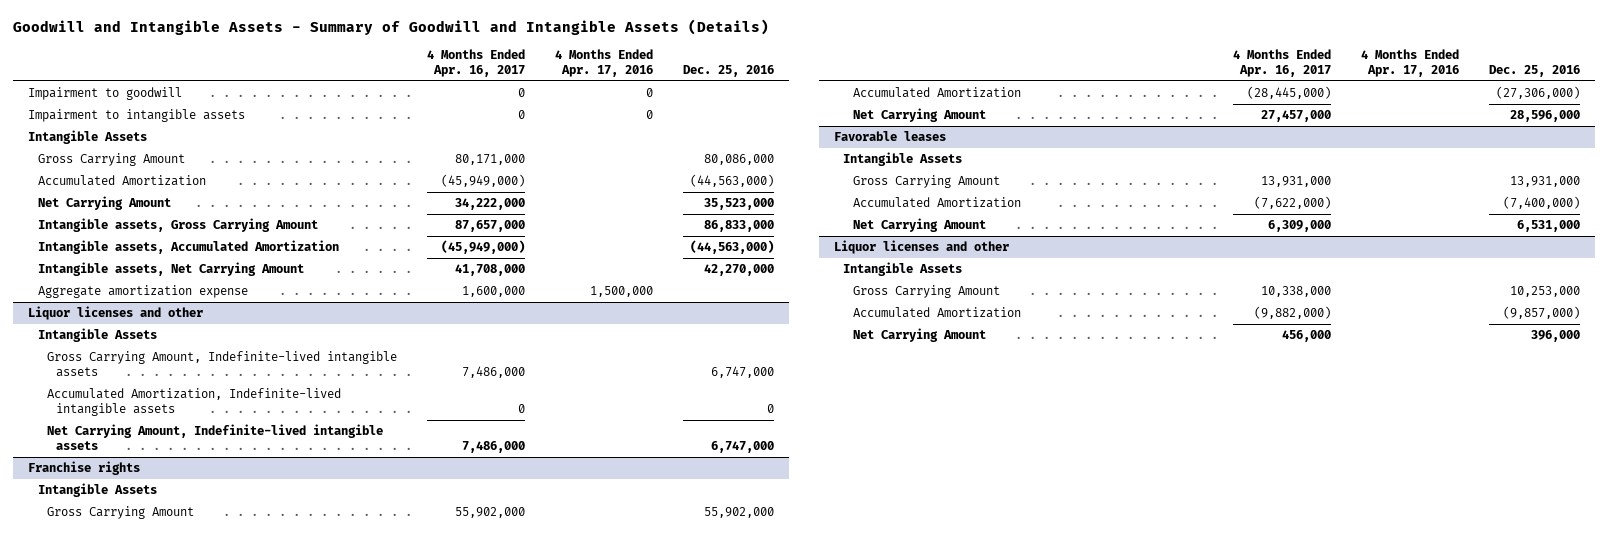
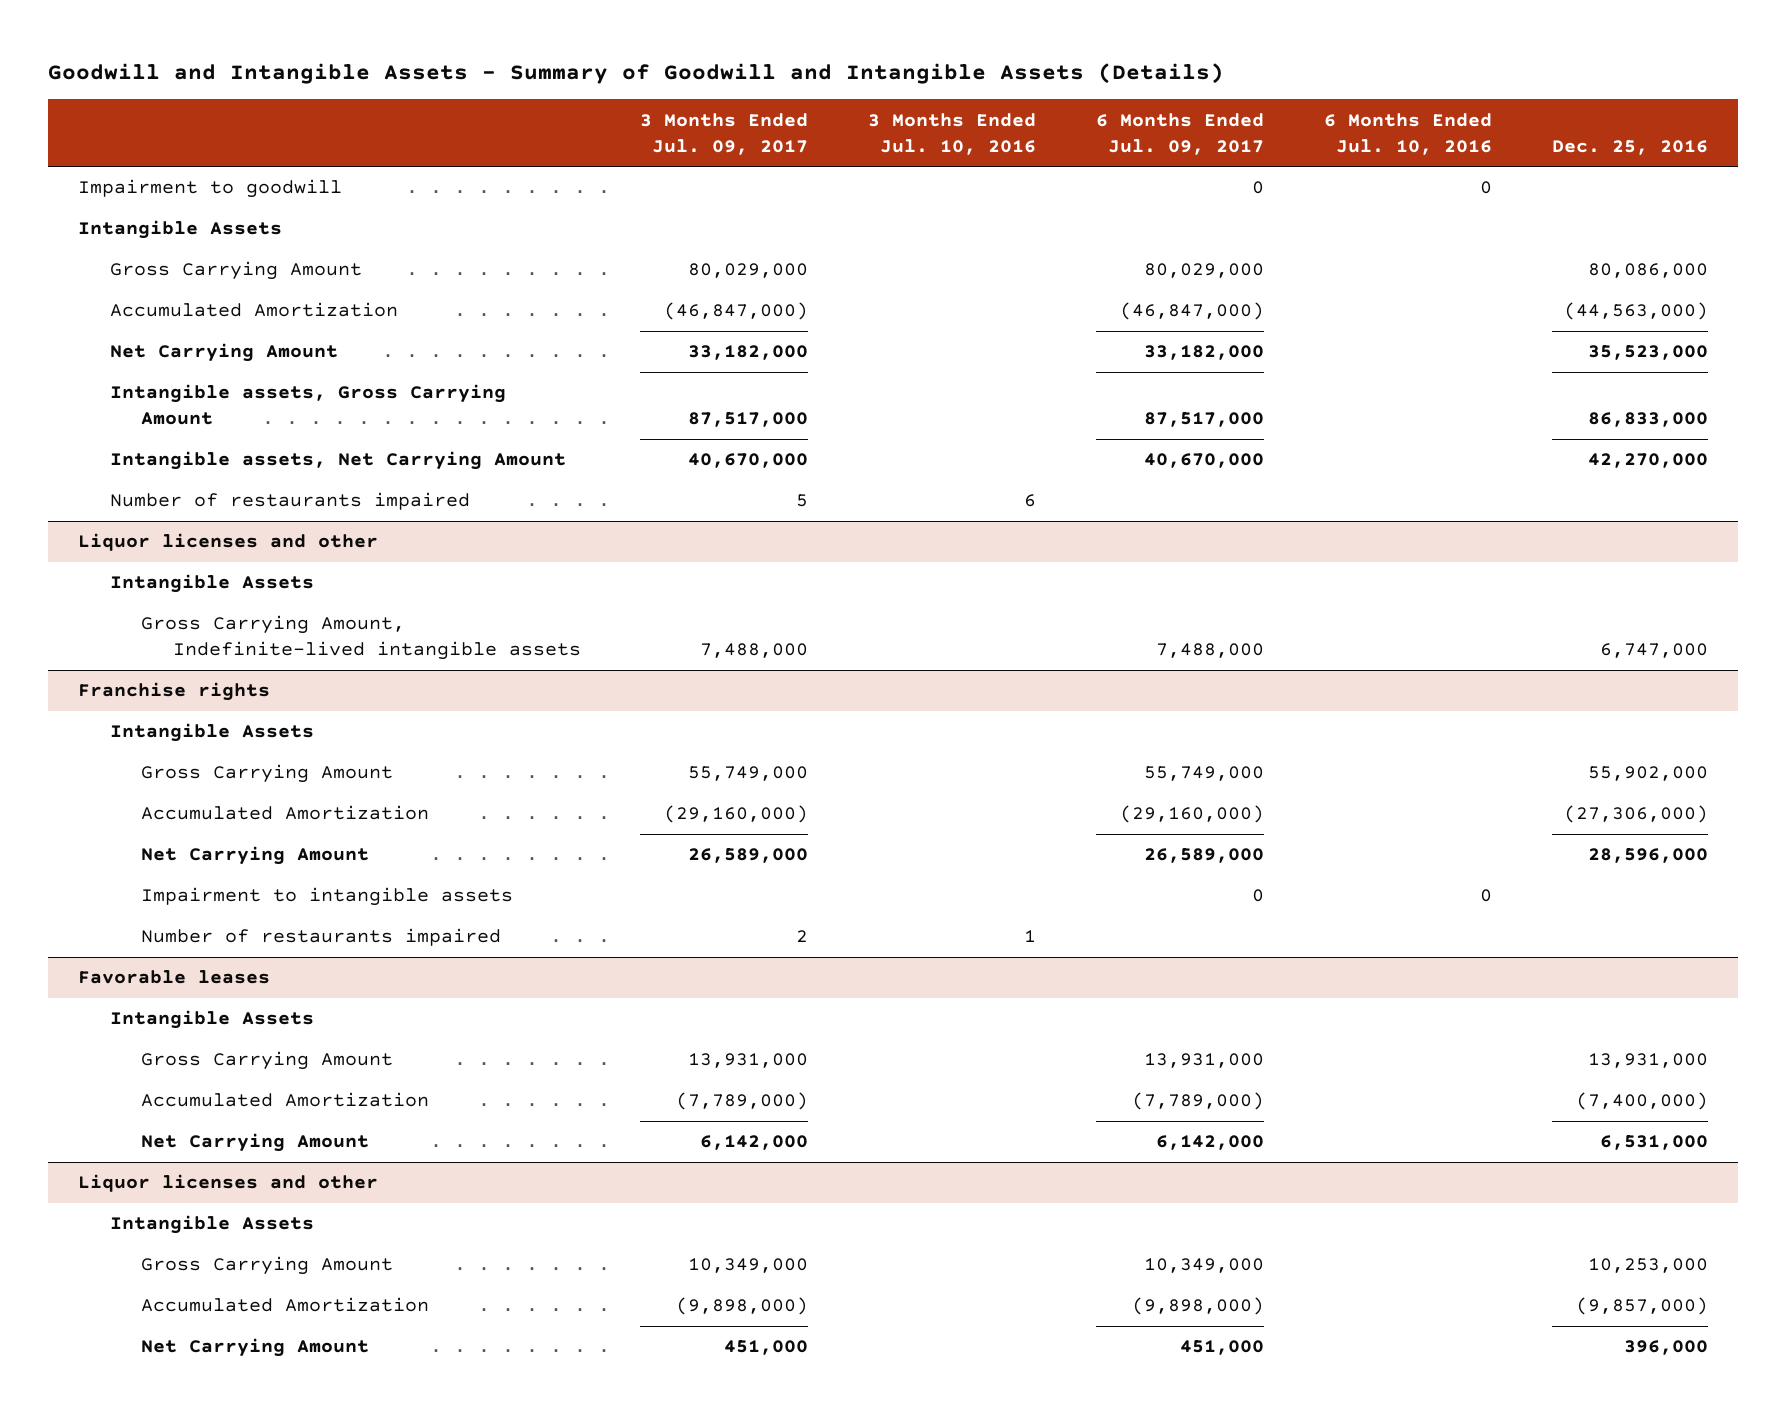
[426,49,525,78] 4 Months Ended Apr. 16, 2017 -> none
[555,49,654,78] 4 Months Ended Apr. 17, 2016 -> none
none -> [640,112,809,155] 3 Months Ended Jul. 09, 2017
none -> [868,112,1037,155] 3 Months Ended Jul. 10, 2016
none -> [1096,112,1265,155] 6 Months Ended Jul. 09, 2017
none -> [1324,112,1493,155] 6 Months Ended Jul. 10, 2016
[28,109,246,123] Impairment to intangible assets -> none
[37,240,339,255] Intangible assets, Accumulated Amortization -> none
[37,285,248,299] Aggregate amortization expense -> none
none -> [109,492,470,511] Number of restaurants impaired
[46,388,341,417] Accumulated Amortization, Indefinite-lived intangible assets -> none
[46,424,383,451] Net Carrying Amount, Indefinite-lived intangible assets -> none
none -> [141,887,514,907] Impairment to intangible assets
none -> [141,928,502,947] Number of restaurants impaired

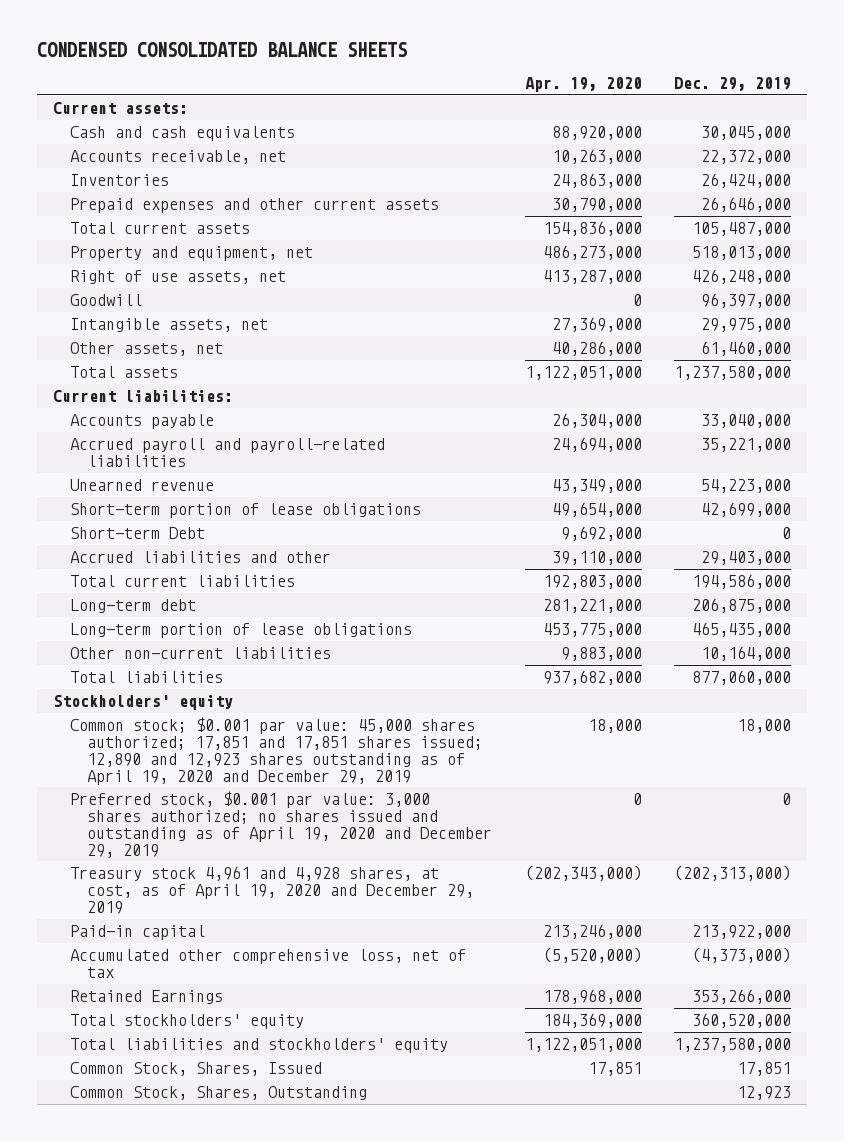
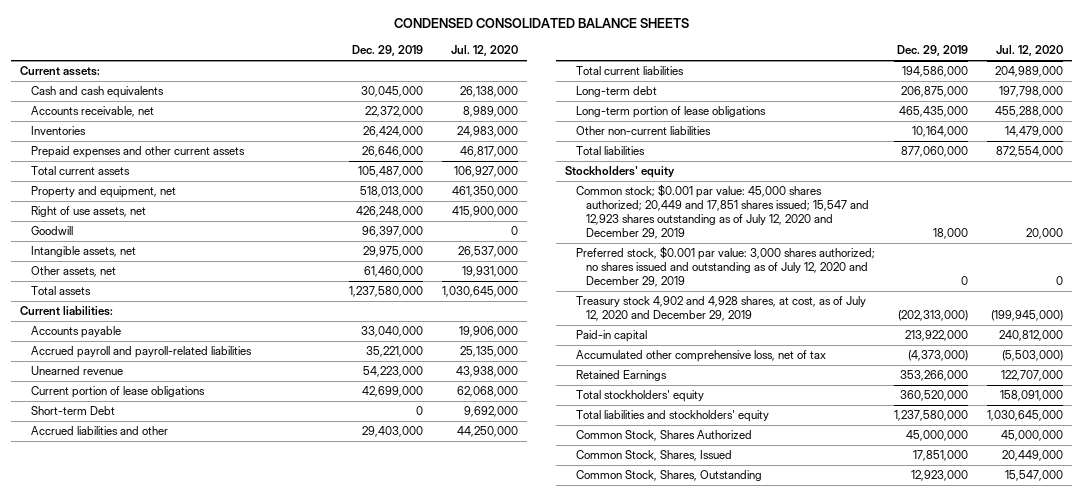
[524,76,642,92] Apr. 19, 2020 -> none
none -> [450,45,518,57] Jul. 12, 2020
[70,503,422,519] Short-term portion of lease obligations -> [30,386,205,399] Current portion of lease obligations
[70,717,484,785] Common stock; $0.001 par value: 45,000 shares authorized; 17,851 and 17,851 shares issued; 12,890 and 12,923 shares outstanding as of April 19, 2020 and December 29, 2019 -> [575,184,870,240] Common stock; $0.001 par value: 45,000 shares authorized; 20,449 and 17,851 shares issued; 15,547 and 12,923 shares outstanding as of July 12, 2020 and December 29, 2019
[70,791,493,858] Preferred stock, $0.001 par value: 3,000 shares authorized; no shares issued and outstanding as of April 19, 2020 and December 29, 2019 -> [575,246,875,288] Preferred stock, $0.001 par value: 3,000 shares authorized; no shares issued and outstanding as of July 12, 2020 and December 29, 2019
[70,866,475,914] Treasury stock 4,961 and 4,928 shares, at cost, as of April 19, 2020 and December 29, 2019 -> [575,296,866,322] Treasury stock 4,902 and 4,928 shares, at cost, as of July 12, 2020 and December 29, 2019
none -> [575,430,752,442] Common Stock, Shares Authorized
[737,1062,792,1077] 17,851 -> [912,450,968,462] 17,851,000
[737,1086,792,1101] 12,923 -> [910,470,968,482] 12,923,000

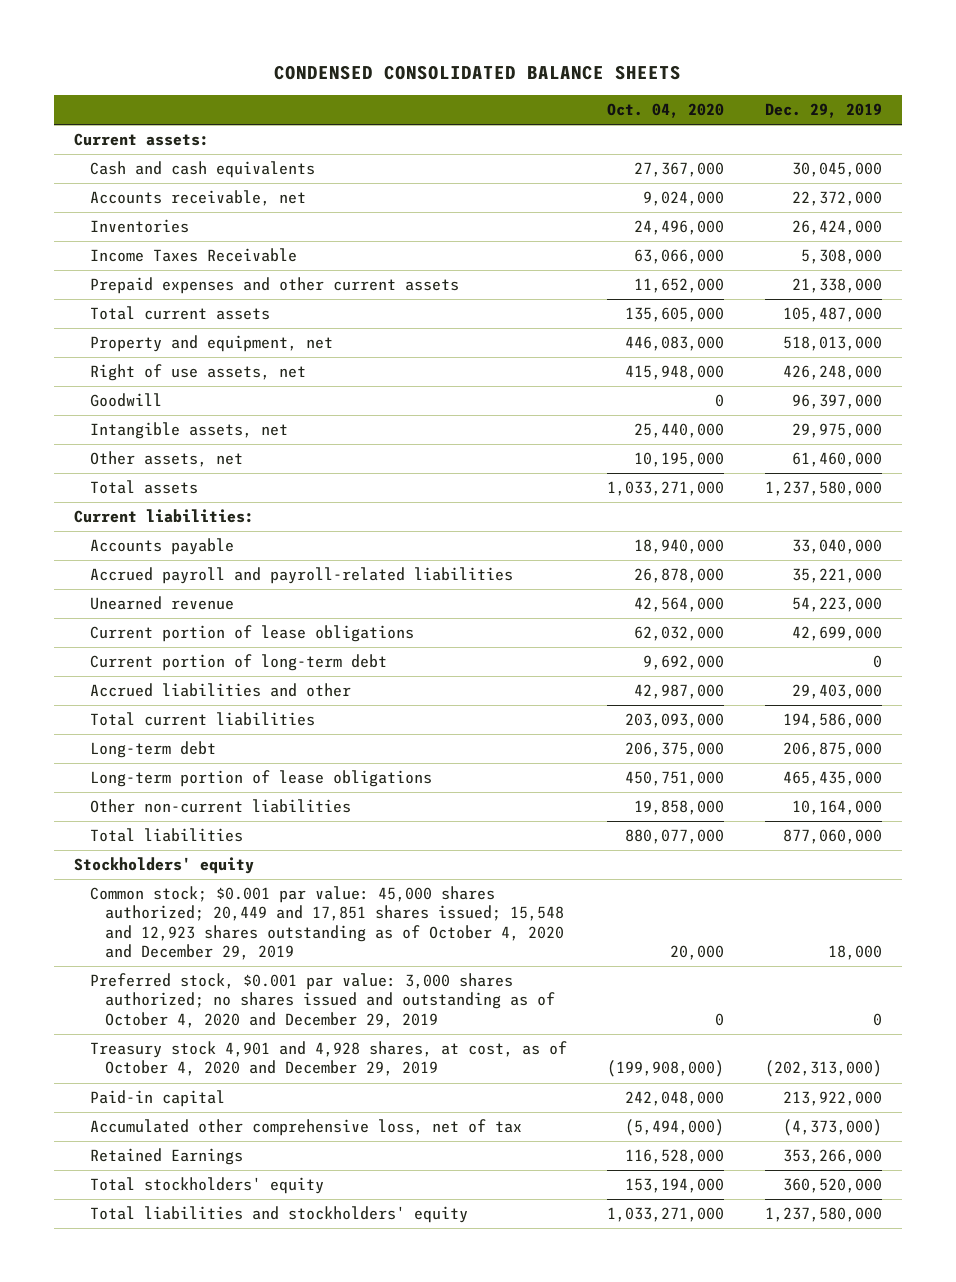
[450,45,518,57] Jul. 12, 2020 -> none
none -> [607,103,725,119] Oct. 04, 2020
none -> [89,248,297,263] Income Taxes Receivable
[361,146,423,158] 26,646,000 -> [791,278,882,294] 21,338,000
[30,406,115,416] Short-term Debt -> none
none -> [89,654,387,672] Current portion of long-term debt
[575,184,870,240] Common stock; $0.001 par value: 45,000 shares authorized; 20,449 and 17,851 shares issued; 15,547 and 12,923 shares outstanding as of July 12, 2020 and December 29, 2019 -> [89,886,565,960] Common stock; $0.001 par value: 45,000 shares authorized; 20,449 and 17,851 shares issued; 15,548 and 12,923 shares outstanding as of October 4, 2020 and December 29, 2019
[575,246,875,288] Preferred stock, $0.001 par value: 3,000 shares authorized; no shares issued and outstanding as of July 12, 2020 and December 29, 2019 -> [89,973,556,1028] Preferred stock, $0.001 par value: 3,000 shares authorized; no shares issued and outstanding as of October 4, 2020 and December 29, 2019
[575,296,866,322] Treasury stock 4,902 and 4,928 shares, at cost, as of July 12, 2020 and December 29, 2019 -> [89,1041,567,1077] Treasury stock 4,901 and 4,928 shares, at cost, as of October 4, 2020 and December 29, 2019
[575,430,752,442] Common Stock, Shares Authorized -> none
[575,450,732,462] Common Stock, Shares, Issued -> none
[575,470,762,482] Common Stock, Shares, Outstanding -> none

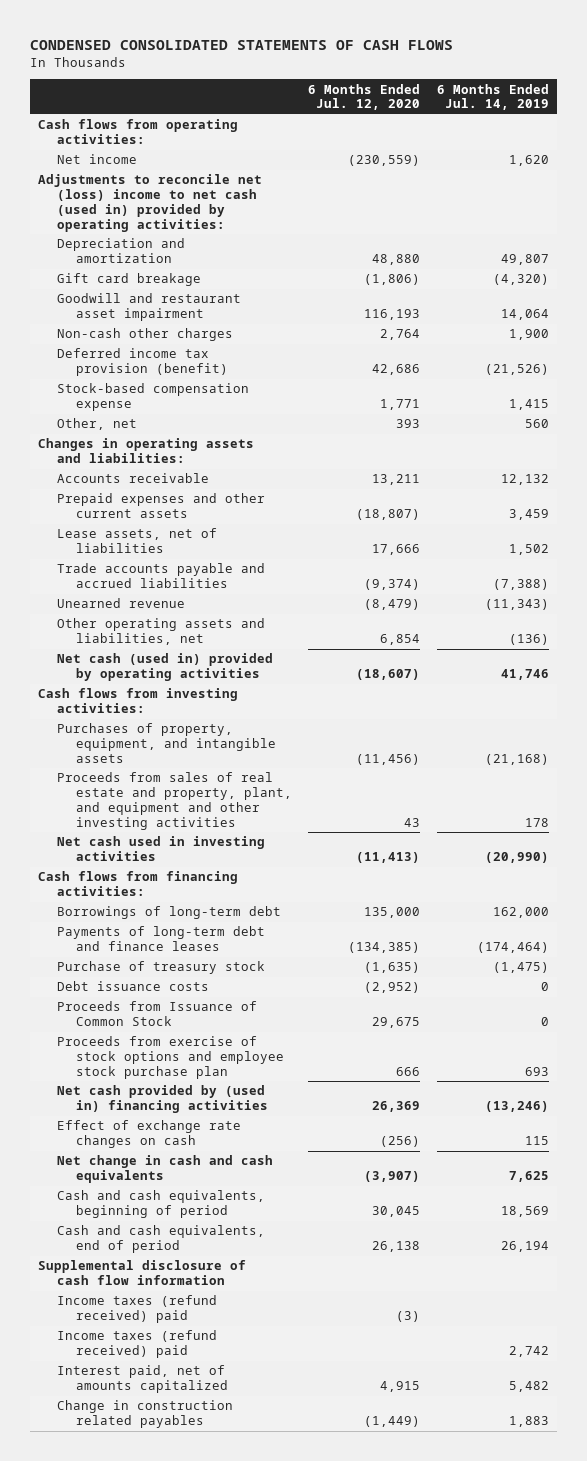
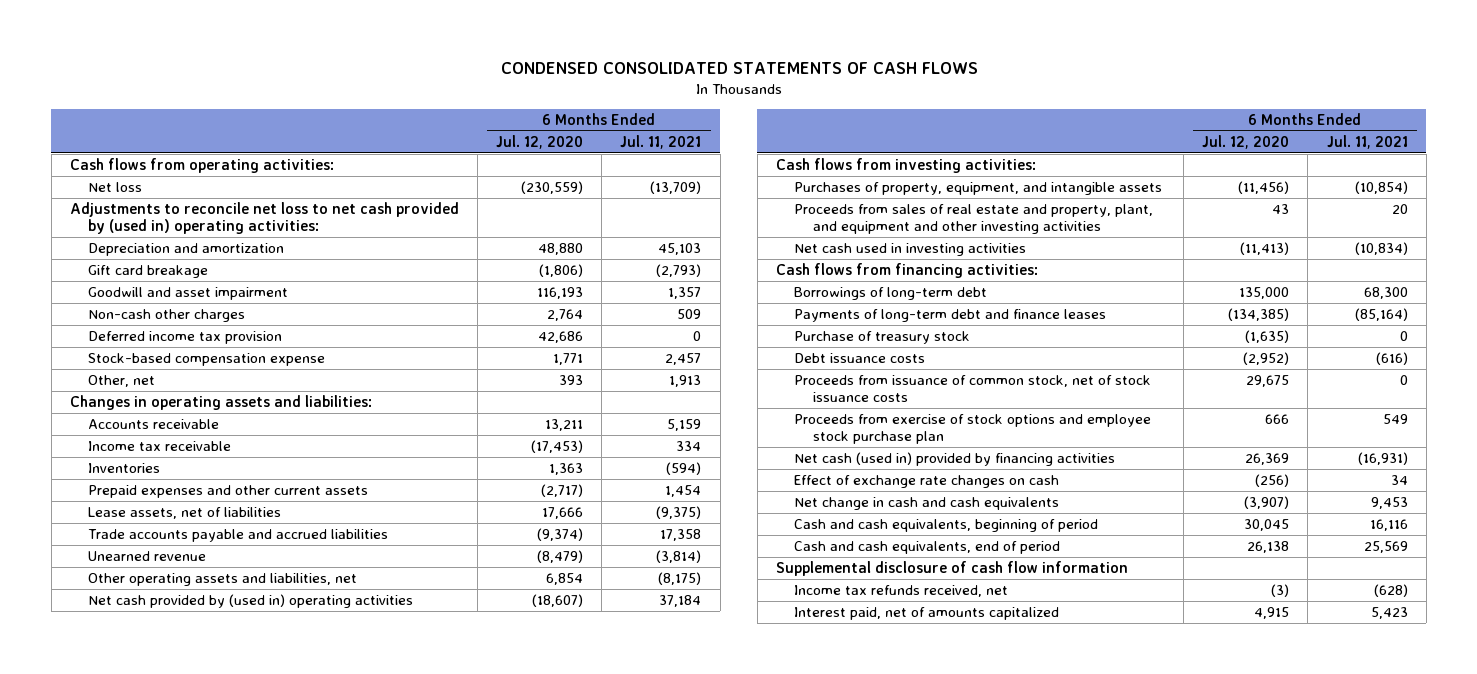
[436,83,549,111] 6 Months Ended Jul. 14, 2019 -> none
none -> [620,134,702,149] Jul. 11, 2021
[57,154,138,165] Net income -> [88,182,143,193] Net loss
[38,174,263,232] Adjustments to reconcile net (loss) income to net cash (used in) provided by operating activities: -> [69,202,459,235] Adjustments to reconcile net loss to net cash provided by (used in) operating activities:
[57,293,242,322] Goodwill and restaurant asset impairment -> [88,287,289,301] Goodwill and asset impairment
[57,348,228,377] Deferred income tax provision (benefit) -> [88,331,283,345] Deferred income tax provision
none -> [88,441,232,452] Income tax receivable
none -> [88,463,161,474] Inventories
[356,509,421,521] (18,807) -> [541,484,584,498] (2,717)
[57,653,274,682] Net cash (used in) provided by operating activities -> [88,594,414,609] Net cash provided by (used in) operating activities
[57,1001,258,1027] Proceeds from Issuance of Common Stock -> [794,375,1152,403] Proceeds from issuance of common stock, net of stock issuance costs
[57,1085,268,1114] Net cash provided by (used in) financing activities -> [794,452,1116,467] Net cash (used in) provided by financing activities
[57,1330,218,1359] Income taxes (refund received) paid -> none
[57,1295,218,1324] Income taxes (refund received) paid -> [794,585,1009,598] Income tax refunds received, net
[57,1400,234,1429] Change in construction related payables -> none

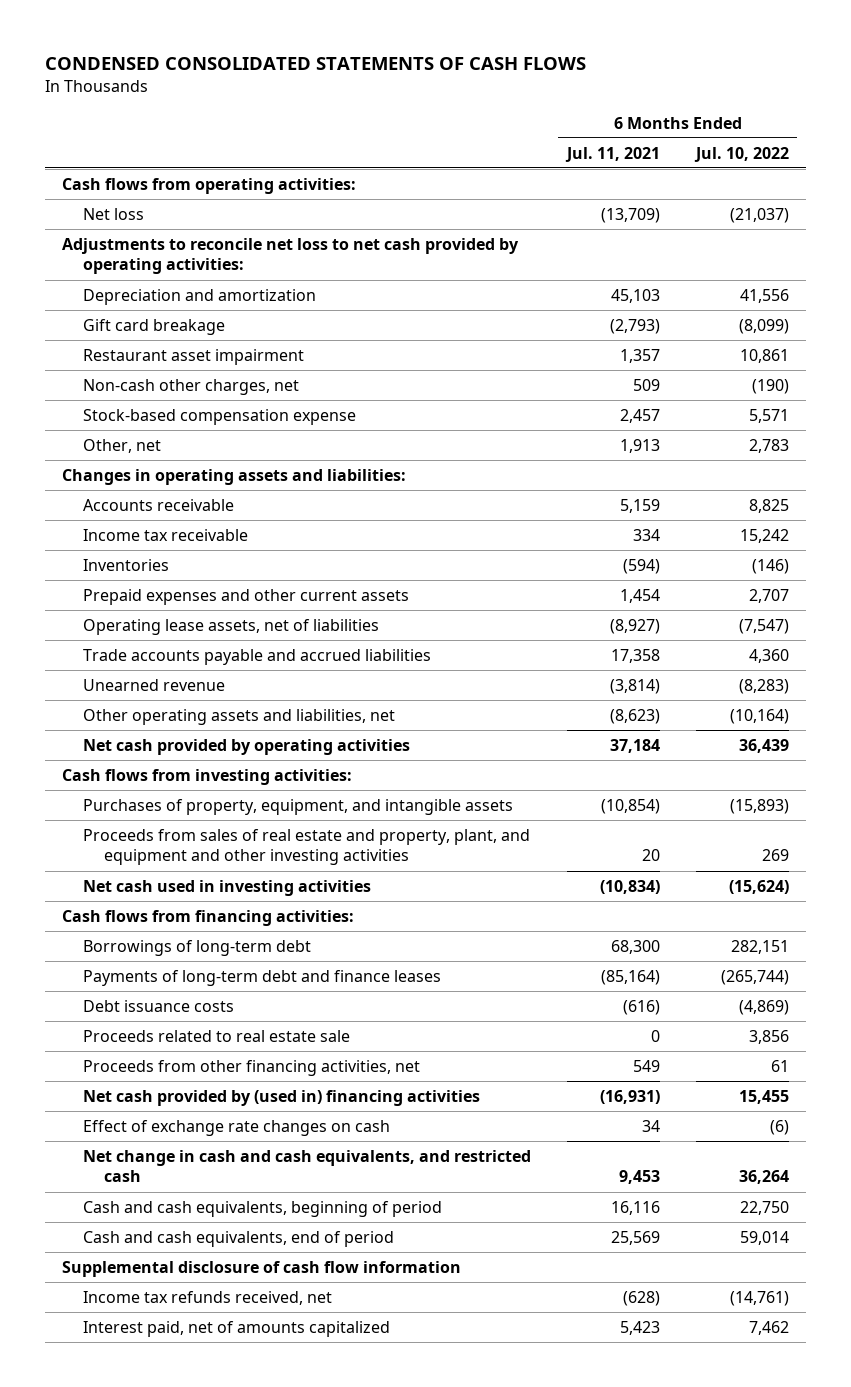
[496,134,584,149] Jul. 12, 2020 -> none
none -> [693,146,789,162] Jul. 10, 2022
[69,202,459,235] Adjustments to reconcile net loss to net cash provided by (used in) operating activities: -> [62,237,520,275] Adjustments to reconcile net loss to net cash provided by operating activities:
[88,331,283,345] Deferred income tax provision -> none
[88,287,289,301] Goodwill and asset impairment -> [83,348,305,365] Restaurant asset impairment
[88,309,246,323] Non-cash other charges -> [83,378,300,395] Non-cash other charges, net
[88,507,282,520] Lease assets, net of liabilities -> [83,618,380,635] Operating lease assets, net of liabilities
[656,506,702,520] (9,375) -> [609,618,660,634] (8,927)
[658,572,702,586] (8,175) -> [609,708,660,724] (8,623)
[88,594,414,609] Net cash provided by (used in) operating activities -> [83,738,411,755] Net cash provided by operating activities
[794,331,971,345] Purchase of treasury stock -> none
[794,375,1152,403] Proceeds from issuance of common stock, net of stock issuance costs -> none
none -> [83,1029,351,1042] Proceeds related to real estate sale
[794,414,1152,445] Proceeds from exercise of stock options and employee stock purchase plan -> [83,1059,421,1076] Proceeds from other financing activities, net
[794,452,1116,467] Net cash (used in) provided by financing activities -> [83,1089,481,1106] Net cash provided by (used in) financing activities
[794,497,1060,511] Net change in cash and cash equivalents -> [83,1149,532,1183] Net change in cash and cash equivalents, and restricted cash

